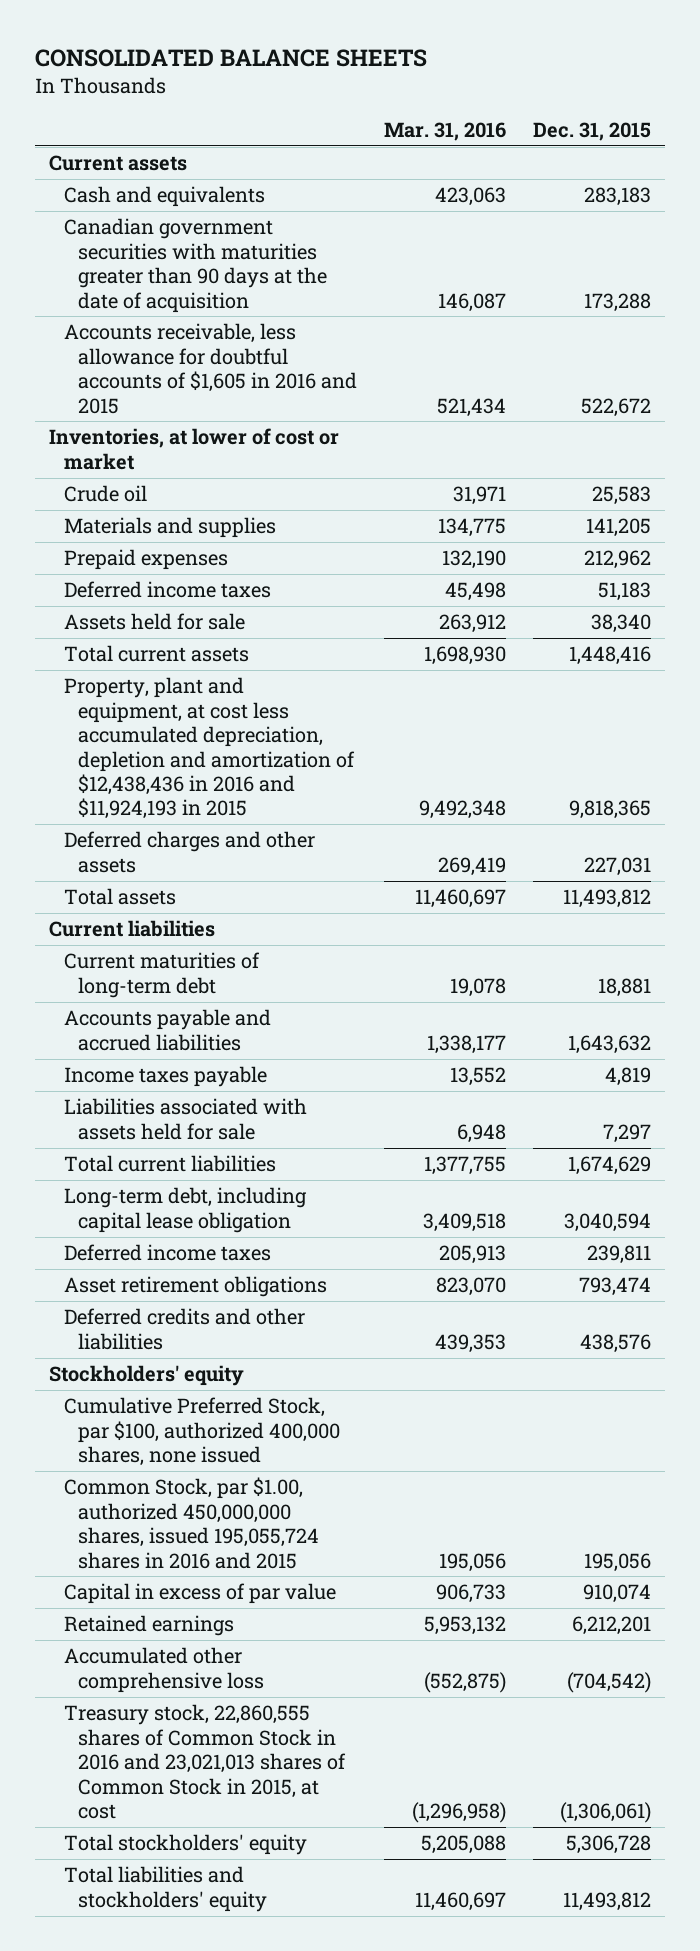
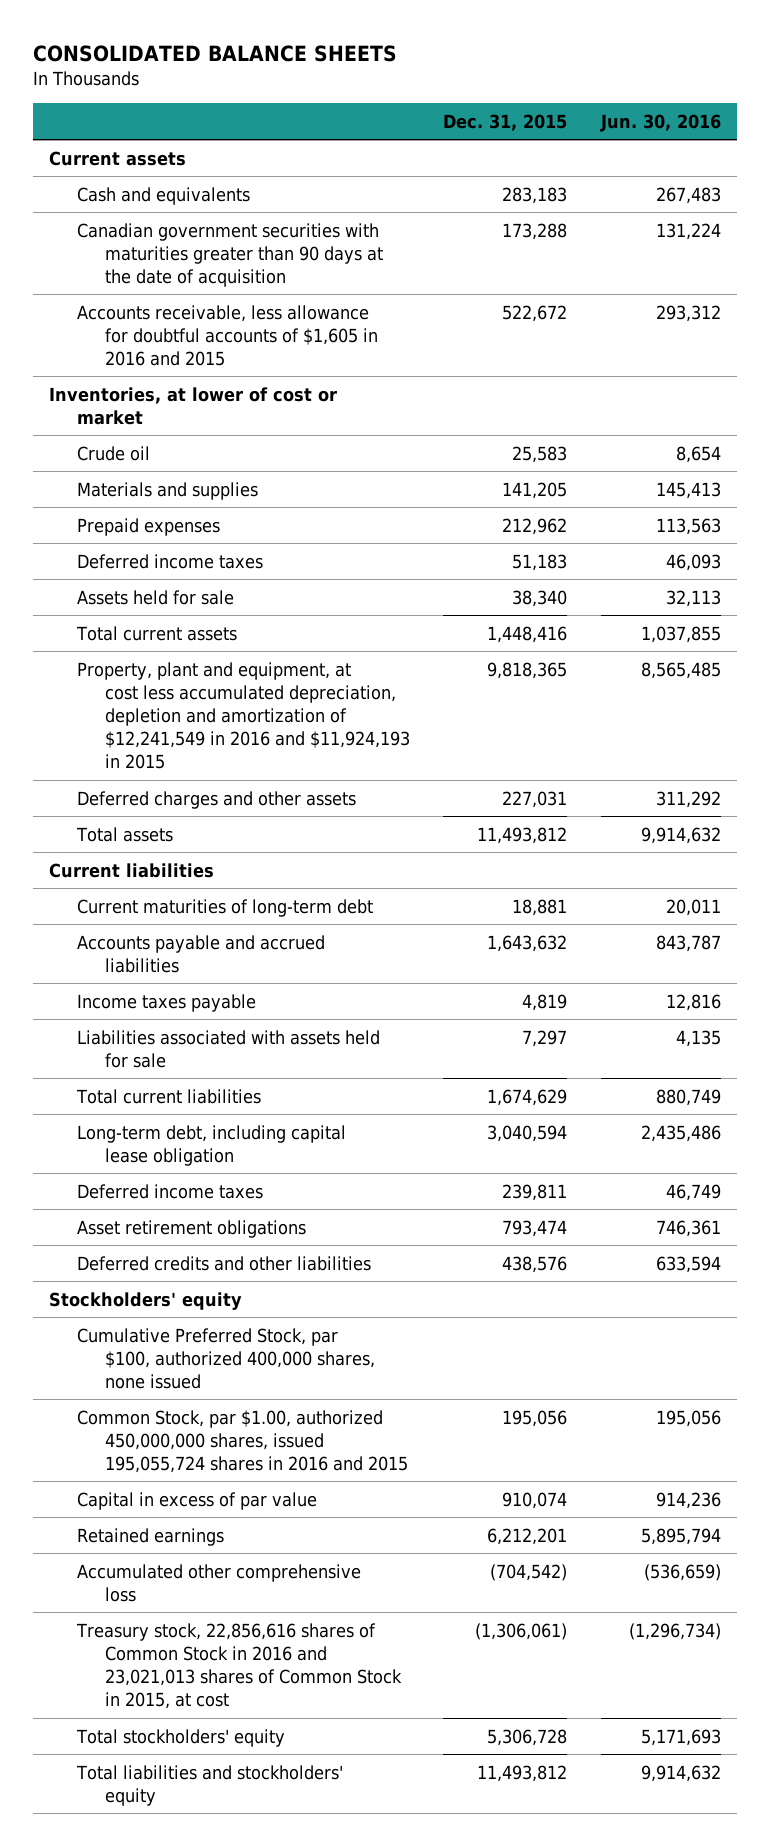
[384,121,507,141] Mar. 31, 2016 -> none
none -> [599,114,721,133] Jun. 30, 2016
[63,677,356,820] Property, plant and equipment, at cost less accumulated depreciation, depletion and amortization of $12,438,436 in 2016 and $11,924,193 in 2015 -> [77,661,411,770] Property, plant and equipment, at cost less accumulated depreciation, depletion and amortization of $12,241,549 in 2016 and $11,924,193 in 2015
[63,1704,347,1820] Treasury stock, 22,860,555 shares of Common Stock in 2016 and 23,021,013 shares of Common Stock in 2015, at cost -> [76,1622,403,1710] Treasury stock, 22,856,616 shares of Common Stock in 2016 and 23,021,013 shares of Common Stock in 2015, at cost

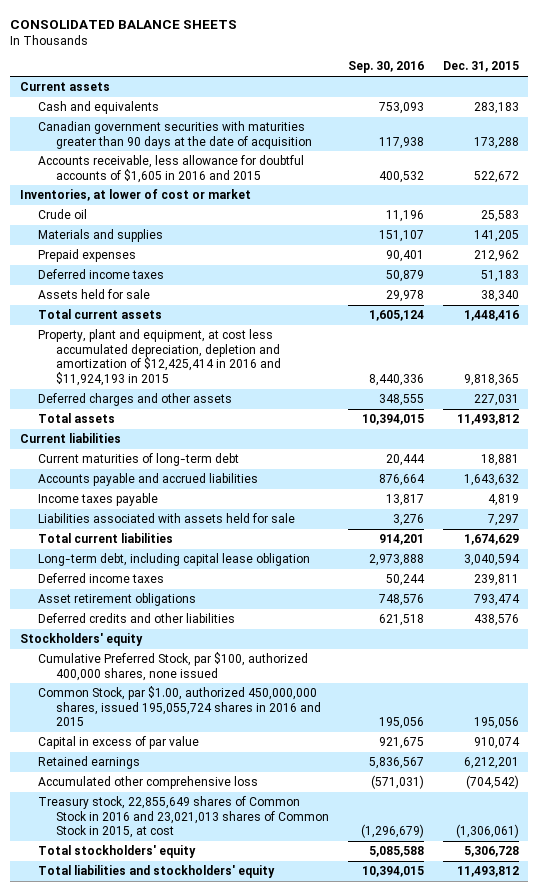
[599,114,721,133] Jun. 30, 2016 -> none
none -> [347,61,424,74] Sep. 30, 2016
[77,661,411,770] Property, plant and equipment, at cost less accumulated depreciation, depletion and amortization of $12,241,549 in 2016 and $11,924,193 in 2015 -> [37,329,281,387] Property, plant and equipment, at cost less accumulated depreciation, depletion and amortization of $12,425,414 in 2016 and $11,924,193 in 2015
[76,1622,403,1710] Treasury stock, 22,856,616 shares of Common Stock in 2016 and 23,021,013 shares of Common Stock in 2015, at cost -> [37,796,329,839] Treasury stock, 22,855,649 shares of Common Stock in 2016 and 23,021,013 shares of Common Stock in 2015, at cost

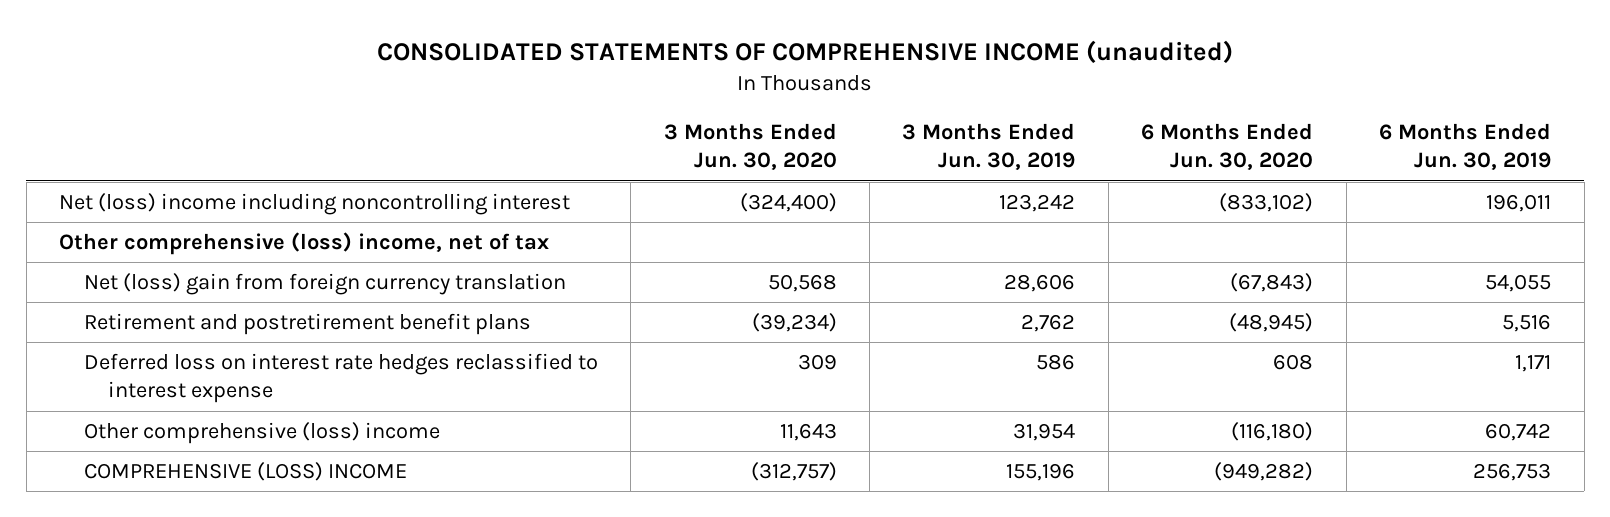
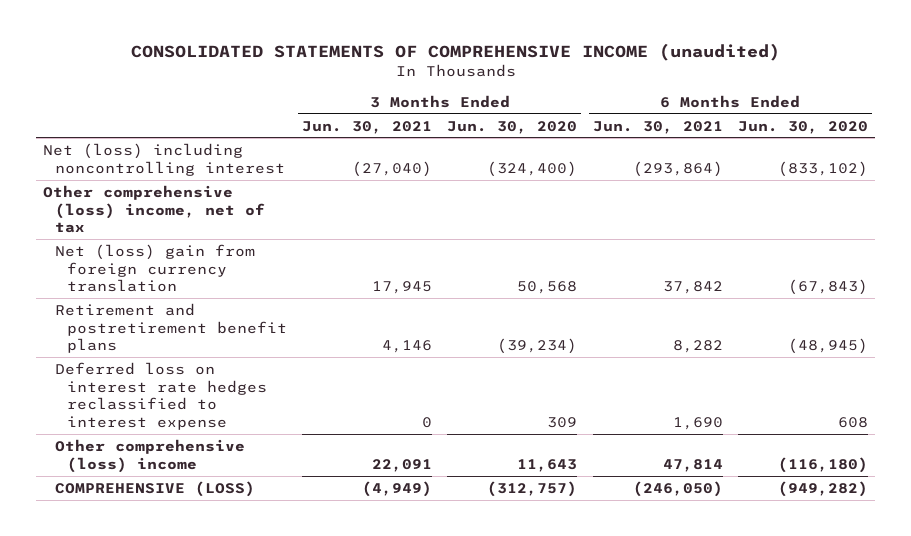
[902,123,1076,171] 3 Months Ended Jun. 30, 2019 -> none
[1379,123,1552,171] 6 Months Ended Jun. 30, 2019 -> none
none -> [302,120,433,134] Jun. 30, 2021
none -> [592,120,723,134] Jun. 30, 2021
[59,193,571,216] Net (loss) income including noncontrolling interest -> [43,142,286,176] Net (loss) including noncontrolling interest
[83,462,407,482] COMPREHENSIVE (LOSS) INCOME -> [55,480,256,497] COMPREHENSIVE (LOSS)

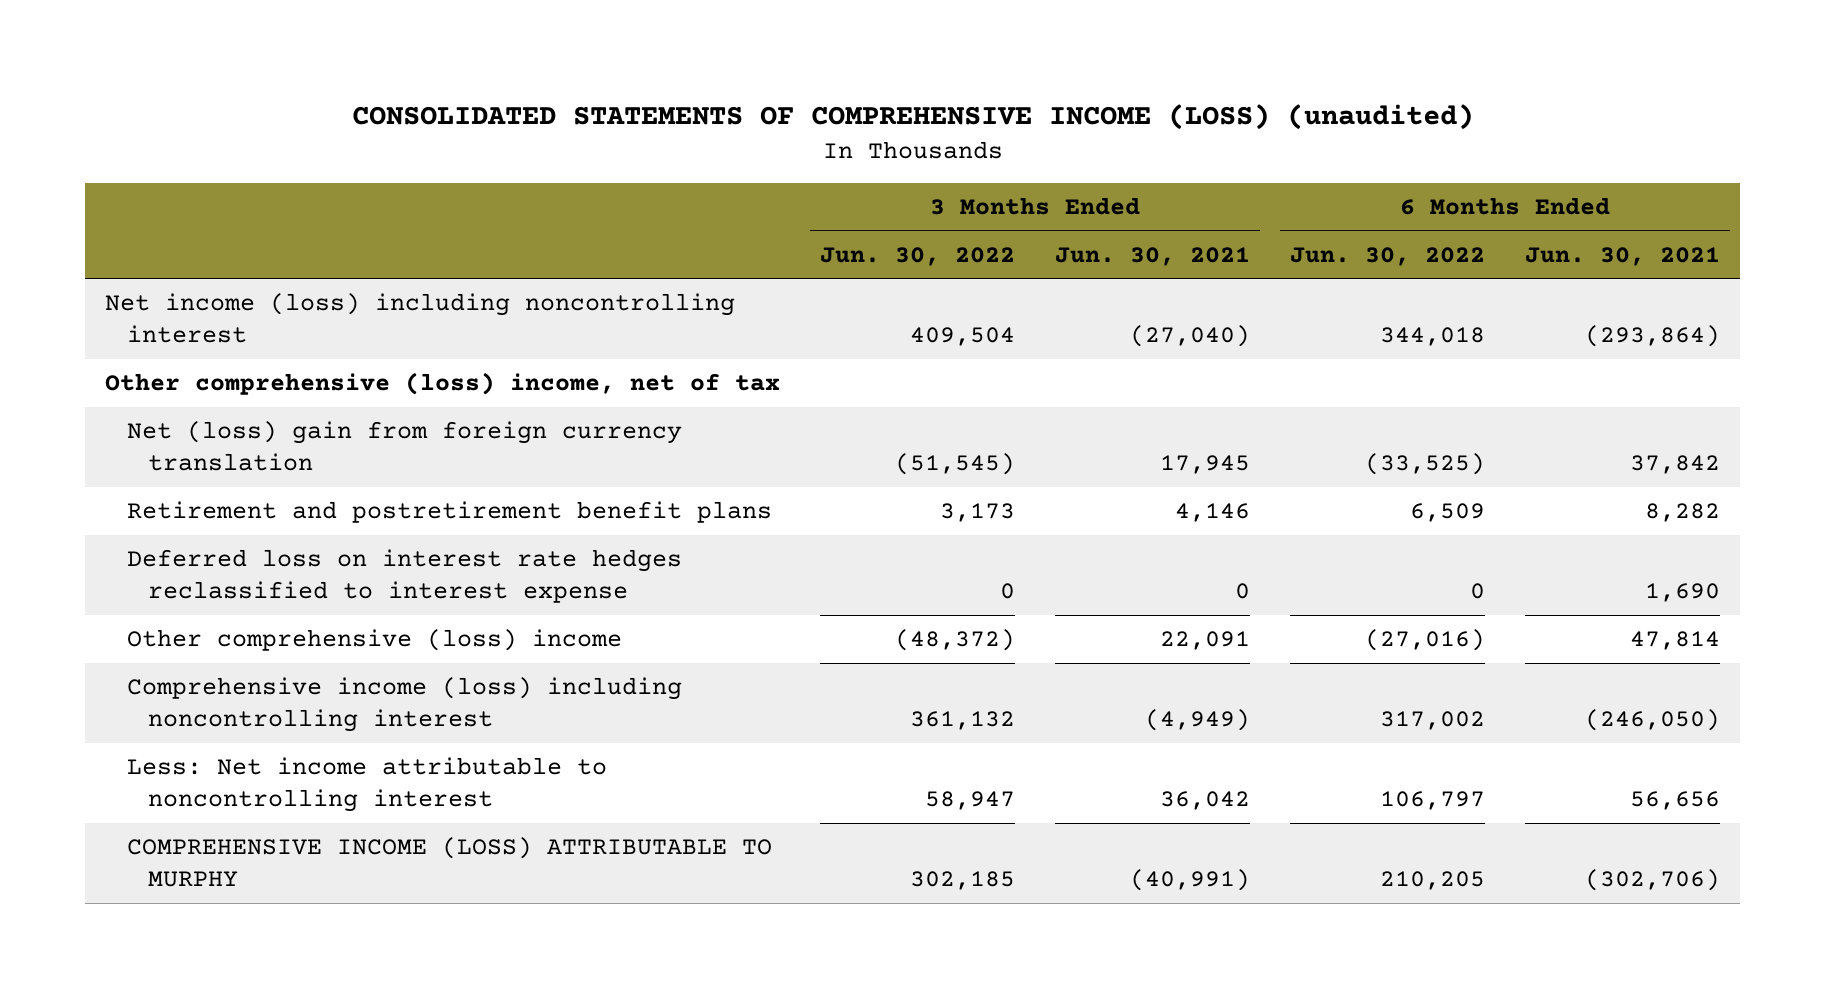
[130,43,780,62] CONSOLIDATED STATEMENTS OF COMPREHENSIVE INCOME (unaudited) -> [351,104,1474,131] CONSOLIDATED STATEMENTS OF COMPREHENSIVE INCOME (LOSS) (unaudited)
[447,120,578,134] Jun. 30, 2020 -> none
[737,120,868,134] Jun. 30, 2020 -> none
none -> [820,246,1016,266] Jun. 30, 2022
none -> [1290,246,1486,266] Jun. 30, 2022
[43,142,286,176] Net (loss) including noncontrolling interest -> [105,293,736,344] Net income (loss) including noncontrolling interest
none -> [126,677,682,733] Comprehensive income (loss) including noncontrolling interest
none -> [126,757,607,813] Less: Net income attributable to noncontrolling interest
[55,480,256,497] COMPREHENSIVE (LOSS) -> [126,837,772,888] COMPREHENSIVE INCOME (LOSS) ATTRIBUTABLE TO MURPHY
[362,480,433,497] (4,949) -> [1130,869,1251,892] (40,991)
[632,480,723,497] (246,050) -> [1585,869,1721,892] (302,706)

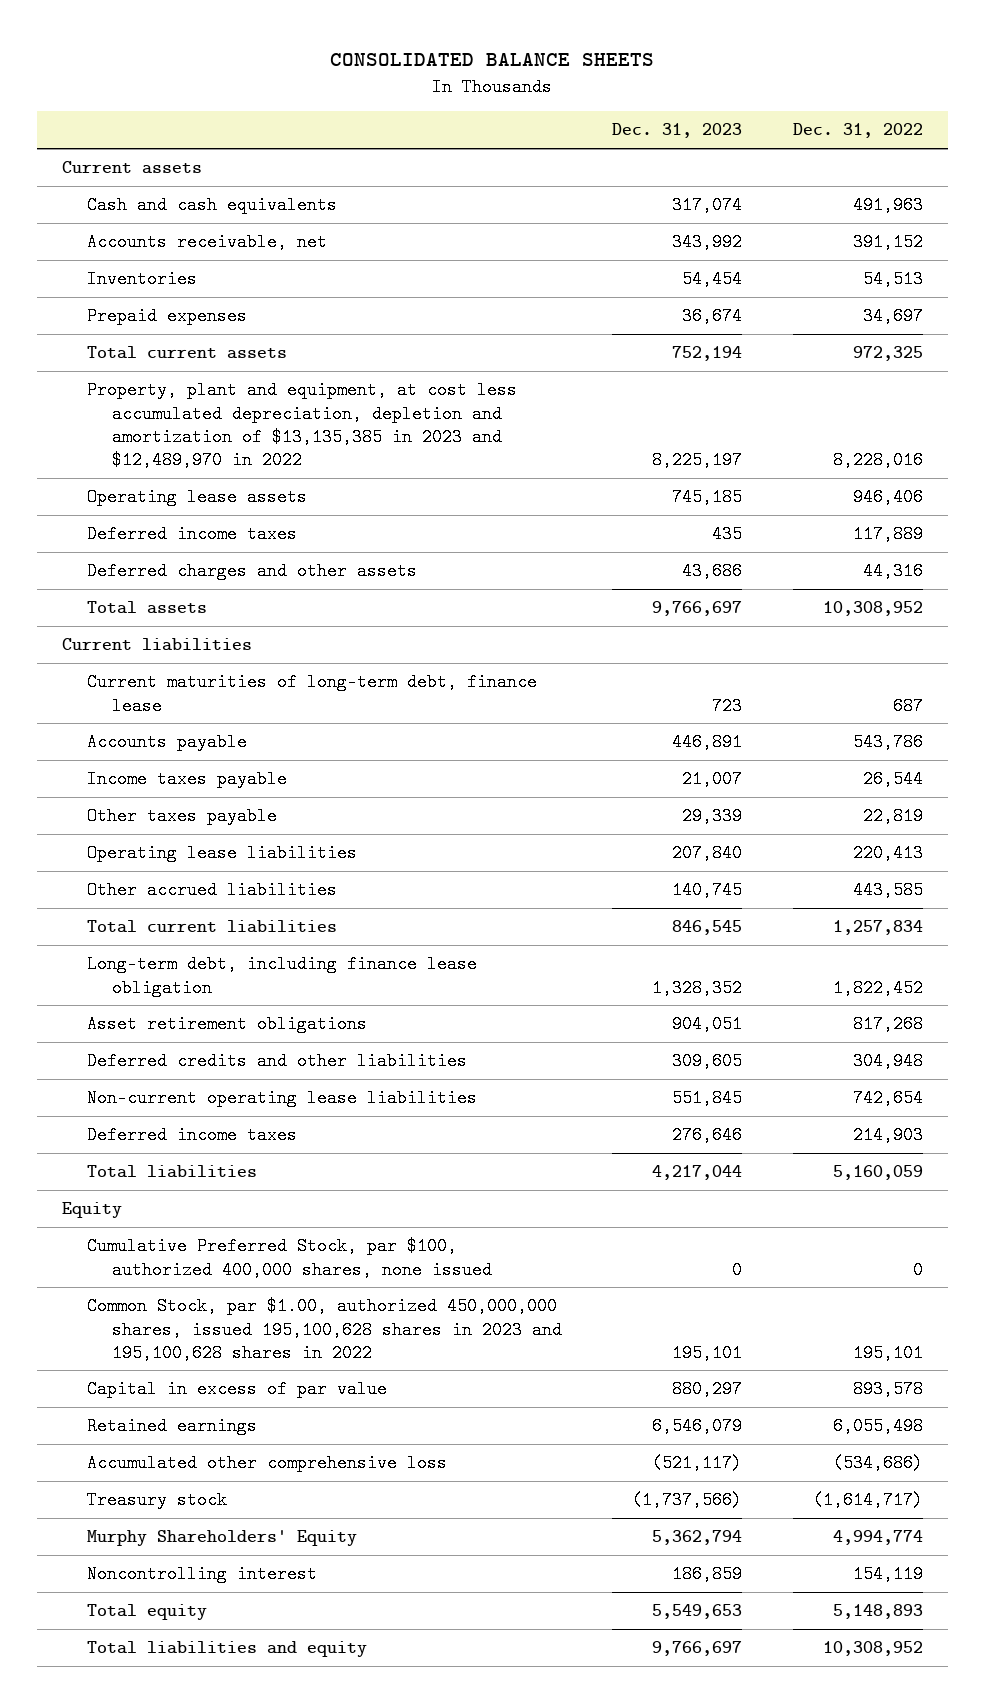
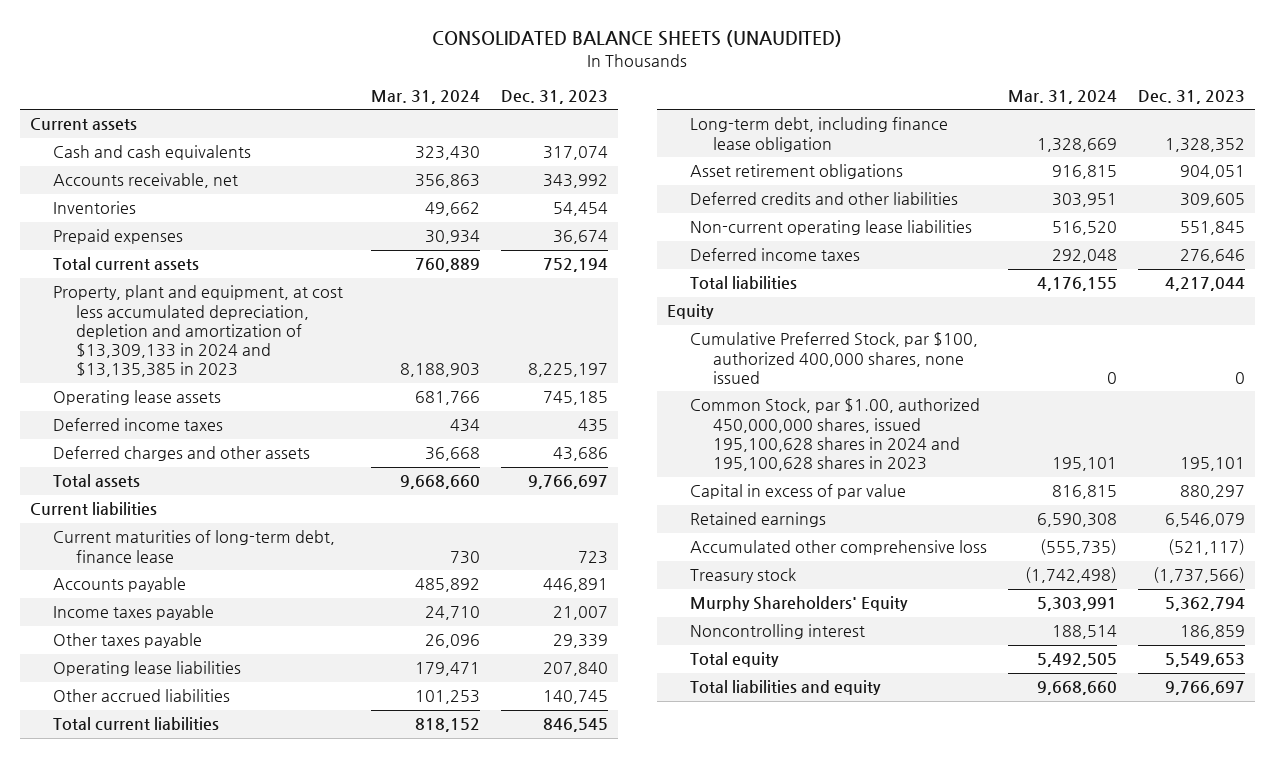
[330,53,655,67] CONSOLIDATED BALANCE SHEETS -> [432,30,843,48] CONSOLIDATED BALANCE SHEETS (UNAUDITED)
[792,123,923,139] Dec. 31, 2022 -> none
none -> [370,89,480,104] Mar. 31, 2024
[86,381,517,470] Property, plant and equipment, at cost less accumulated depreciation, depletion and amortization of $13,135,385 in 2023 and $12,489,970 in 2022 -> [53,285,344,378] Property, plant and equipment, at cost less accumulated depreciation, depletion and amortization of $13,309,133 in 2024 and $13,135,385 in 2023
[86,1297,562,1362] Common Stock, par $1.00, authorized 450,000,000 shares, issued 195,100,628 shares in 2023 and 195,100,628 shares in 2022 -> [690,398,981,472] Common Stock, par $1.00, authorized 450,000,000 shares, issued 195,100,628 shares in 2024 and 195,100,628 shares in 2023

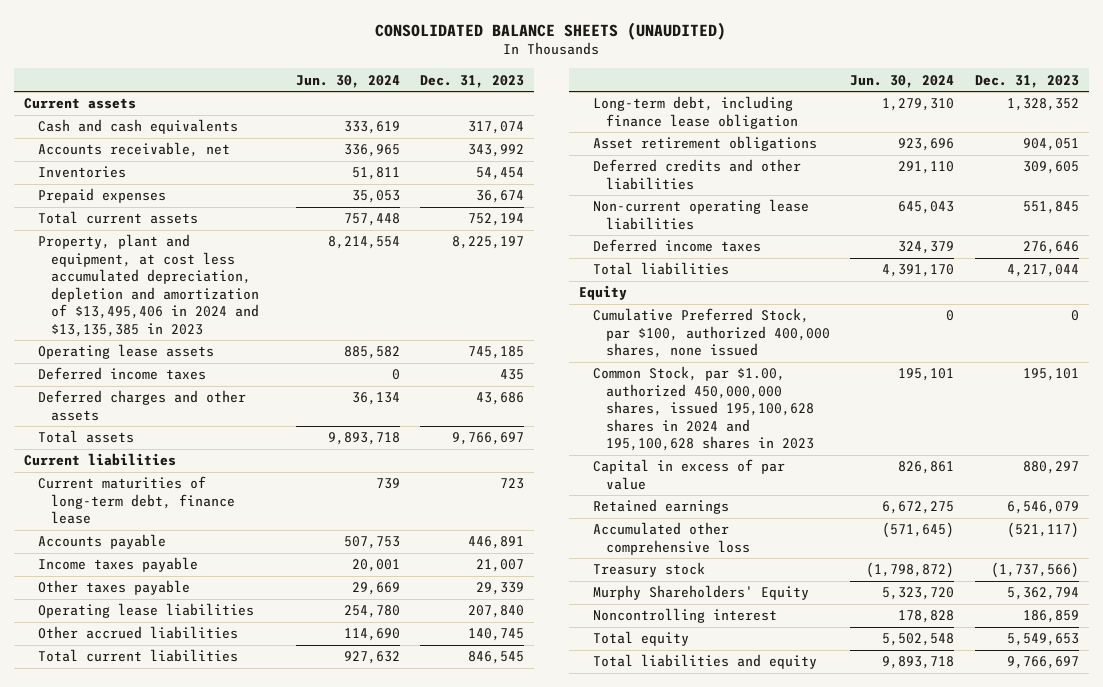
[370,89,480,104] Mar. 31, 2024 -> none
none -> [295,74,400,88] Jun. 30, 2024
[53,285,344,378] Property, plant and equipment, at cost less accumulated depreciation, depletion and amortization of $13,309,133 in 2024 and $13,135,385 in 2023 -> [37,234,260,337] Property, plant and equipment, at cost less accumulated depreciation, depletion and amortization of $13,495,406 in 2024 and $13,135,385 in 2023

